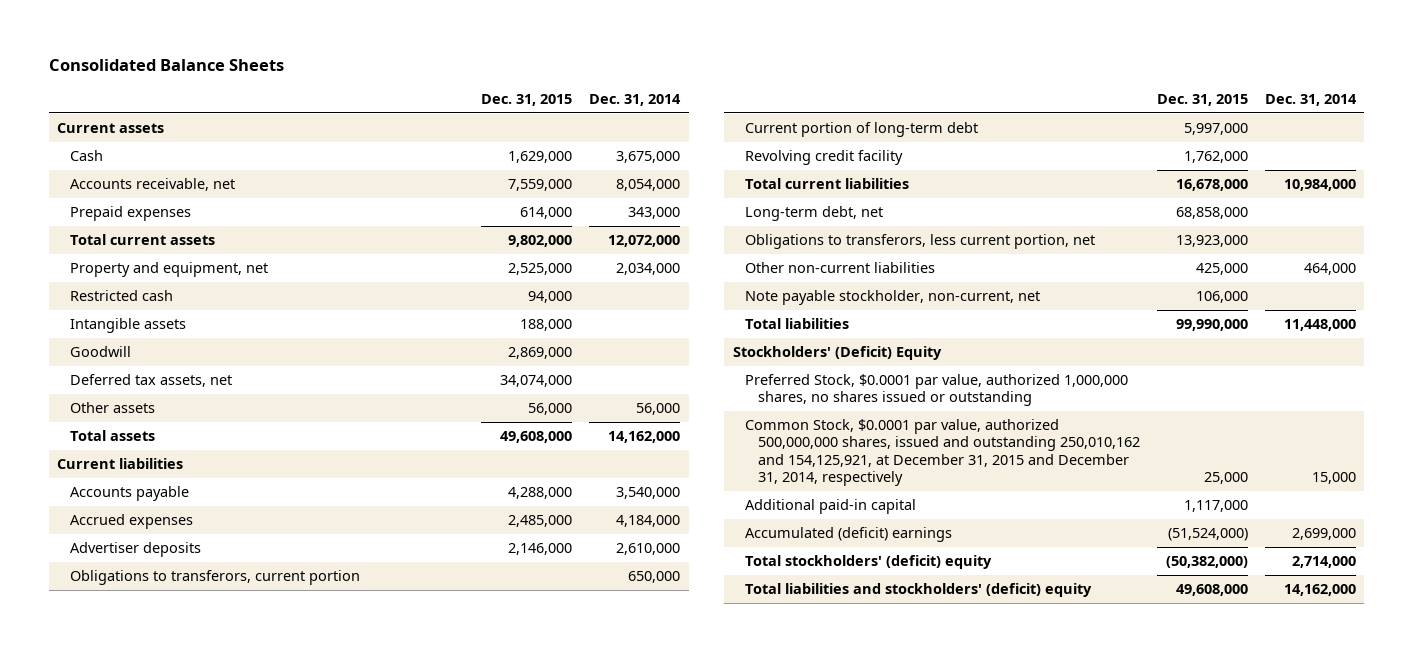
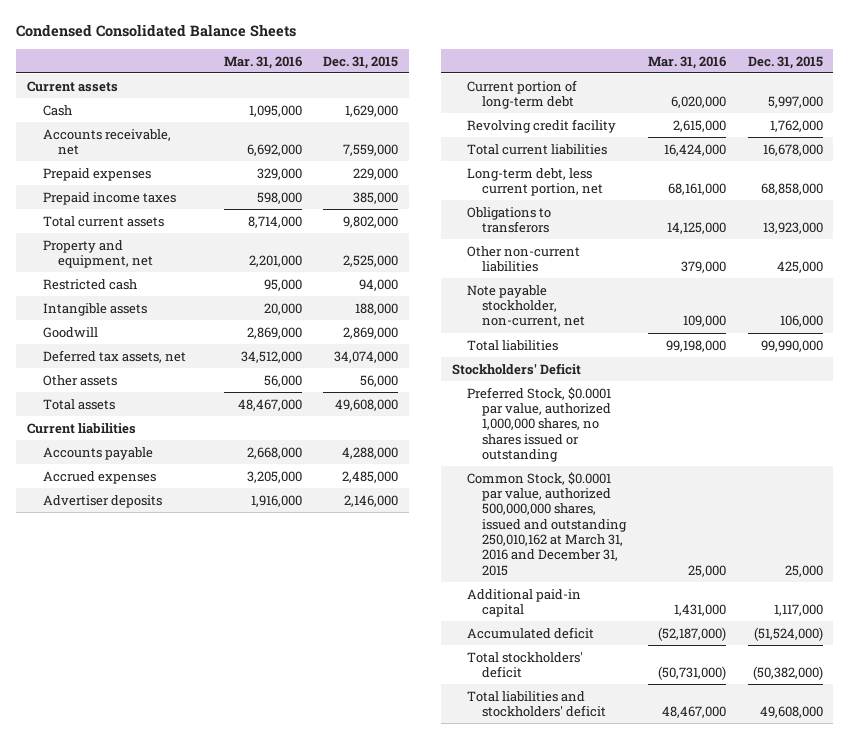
[48,58,284,71] Consolidated Balance Sheets -> [16,24,297,38] Condensed Consolidated Balance Sheets
[589,94,682,107] Dec. 31, 2014 -> none
none -> [223,55,302,69] Mar. 31, 2016
[520,206,573,219] 614,000 -> [353,167,399,180] 229,000
none -> [42,191,176,205] Prepaid income taxes
[69,569,360,585] Obligations to transferors, current portion -> none
[745,205,884,221] Long-term debt, net -> [466,167,604,196] Long-term debt, less current portion, net
[745,233,1096,249] Obligations to transferors, less current portion, net -> [466,206,551,233] Obligations to transferors
[732,345,942,360] Stockholders' (Deficit) Equity -> [451,362,581,375] Stockholders' Deficit
[745,418,1141,487] Common Stock, $0.0001 par value, authorized 500,000,000 shares, issued and outstanding 250,010,162 and 154,125,921, at December 31, 2015 and December 31, 2014, respectively -> [466,471,628,576] Common Stock, $0.0001 par value, authorized 500,000,000 shares, issued and outstanding 250,010,162 at March 31, 2016 and December 31, 2015
[745,526,953,542] Accumulated (deficit) earnings -> [466,626,594,639] Accumulated deficit
[745,554,993,569] Total stockholders' (deficit) equity -> [466,651,583,678] Total stockholders' deficit
[745,582,1093,597] Total liabilities and stockholders' (deficit) equity -> [466,690,607,717] Total liabilities and stockholders' deficit

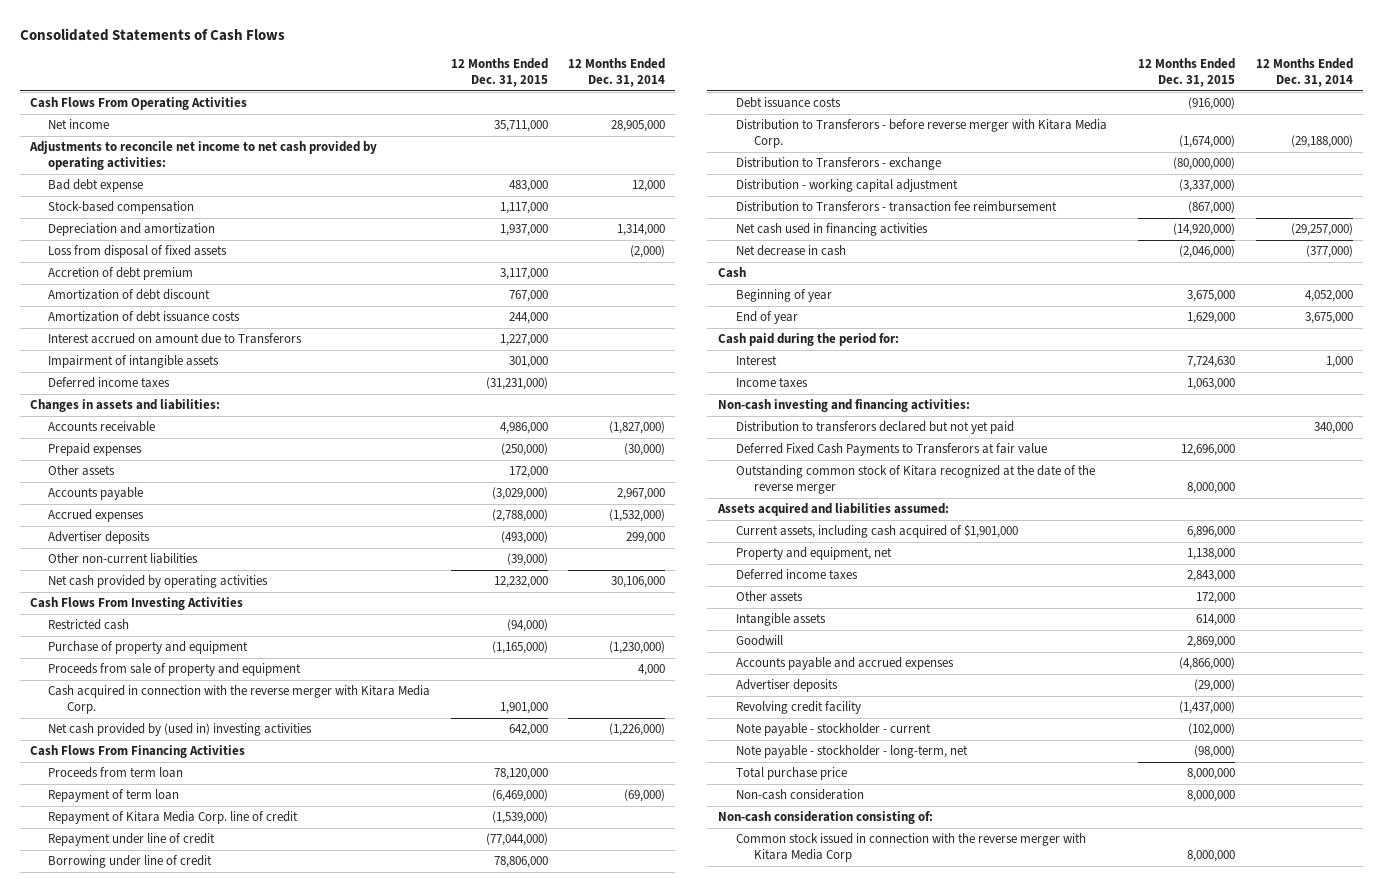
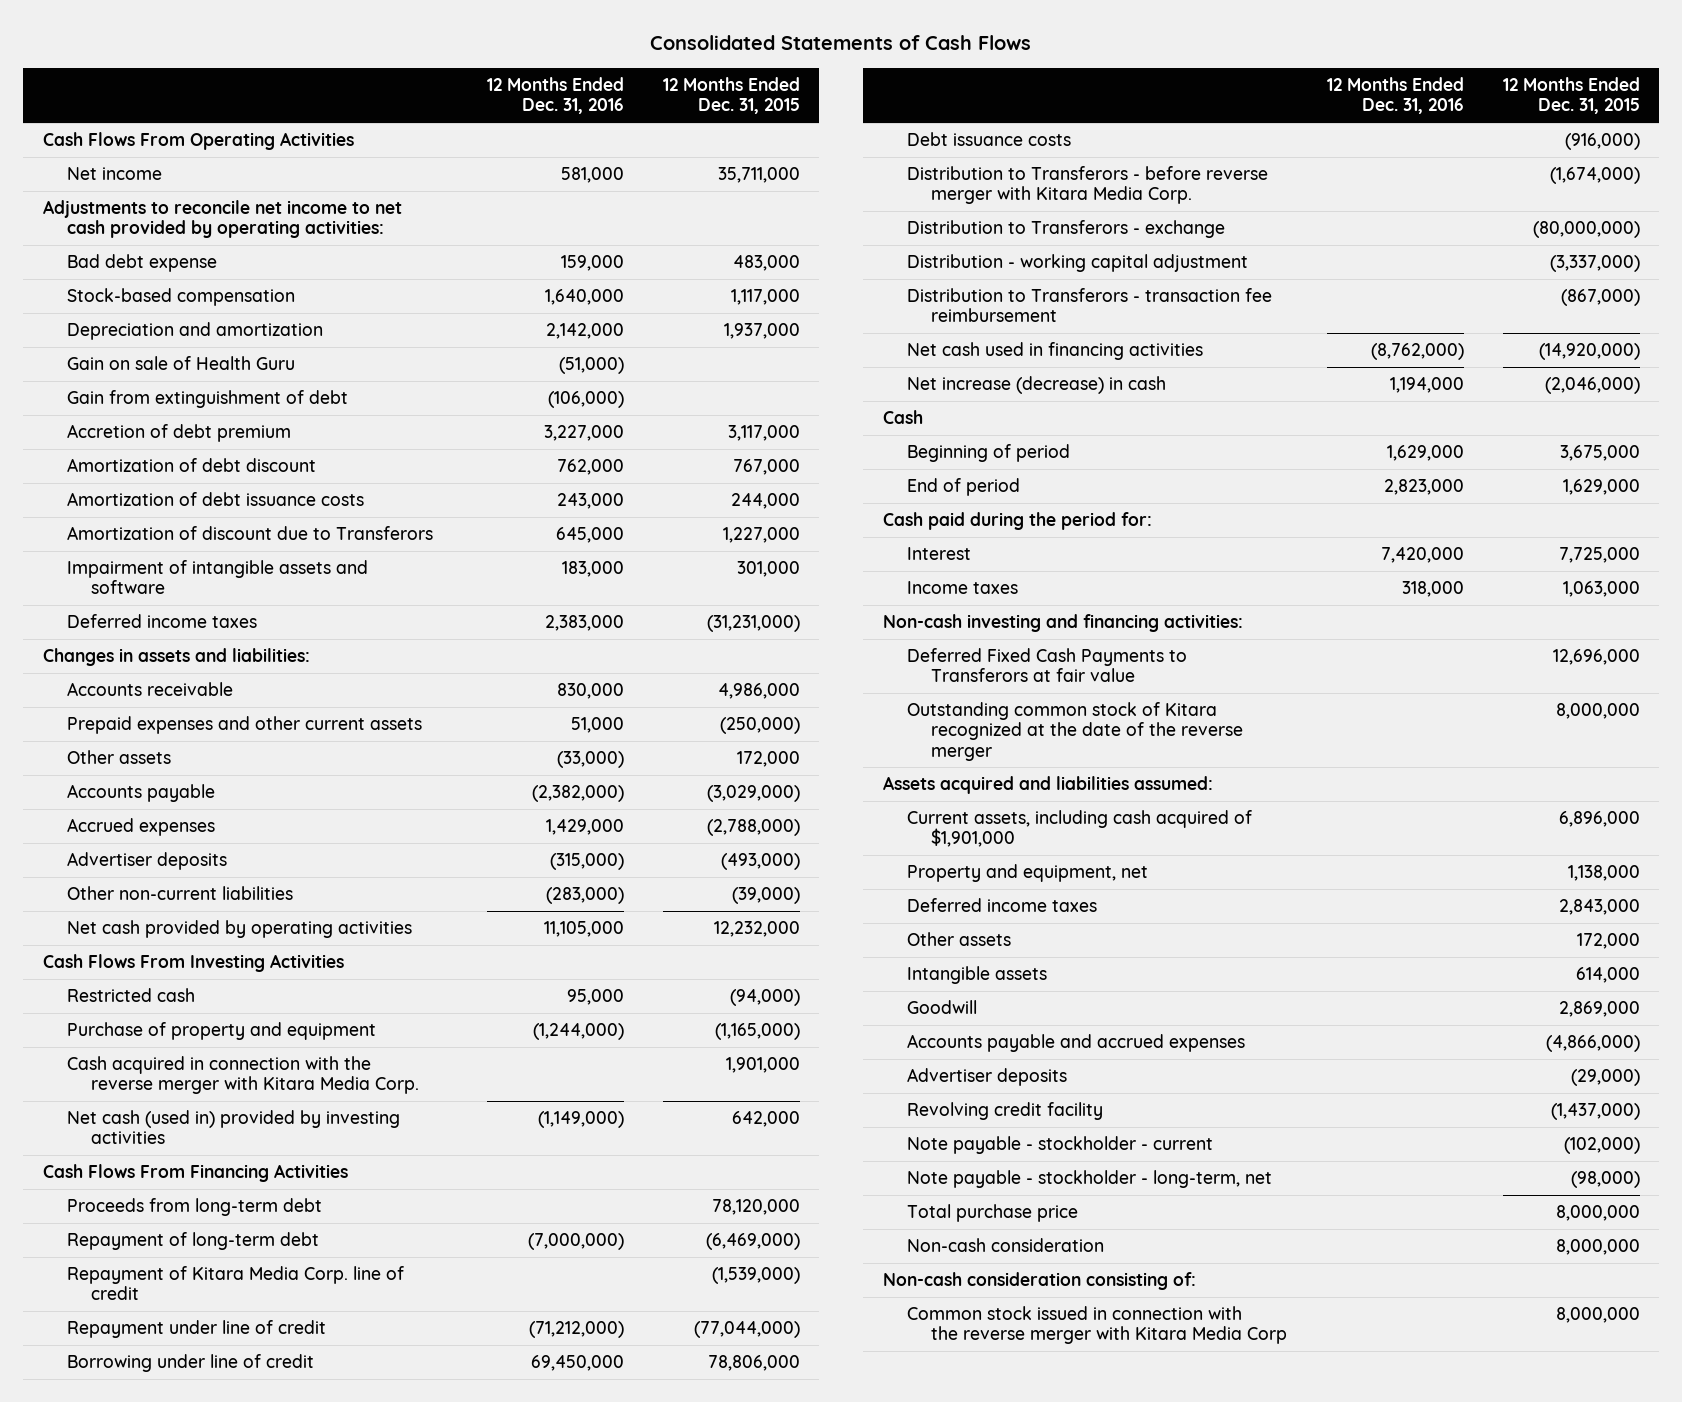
[568,57,666,87] 12 Months Ended Dec. 31, 2014 -> none
none -> [486,77,624,115] 12 Months Ended Dec. 31, 2016
[48,245,228,259] Loss from disposal of fixed assets -> none
none -> [67,356,296,371] Gain on sale of Health Guru
none -> [67,390,349,409] Gain from extinguishment of debt
[48,333,303,345] Interest accrued on amount due to Transferors -> [67,526,434,541] Amortization of discount due to Transferors
[48,355,220,369] Impairment of intangible assets -> [67,560,369,595] Impairment of intangible assets and software
[48,443,143,457] Prepaid expenses -> [67,716,423,735] Prepaid expenses and other current assets
[48,663,302,677] Proceeds from sale of property and equipment -> none
[48,723,313,737] Net cash provided by (used in) investing activities -> [67,1110,401,1145] Net cash (used in) provided by investing activities
[48,767,184,779] Proceeds from term loan -> [67,1198,323,1217] Proceeds from long-term debt
[48,789,180,803] Repayment of term loan -> [67,1232,320,1251] Repayment of long-term debt
[735,245,846,257] Net decrease in cash -> [907,376,1167,395] Net increase (decrease) in cash
[735,289,832,303] Beginning of year -> [907,444,1071,463] Beginning of period
[735,311,798,325] End of year -> [907,478,1021,497] End of period
[1187,356,1236,369] 7,724,630 -> [1558,547,1640,564] 7,725,000
[735,421,1014,435] Distribution to transferors declared but not yet paid -> none

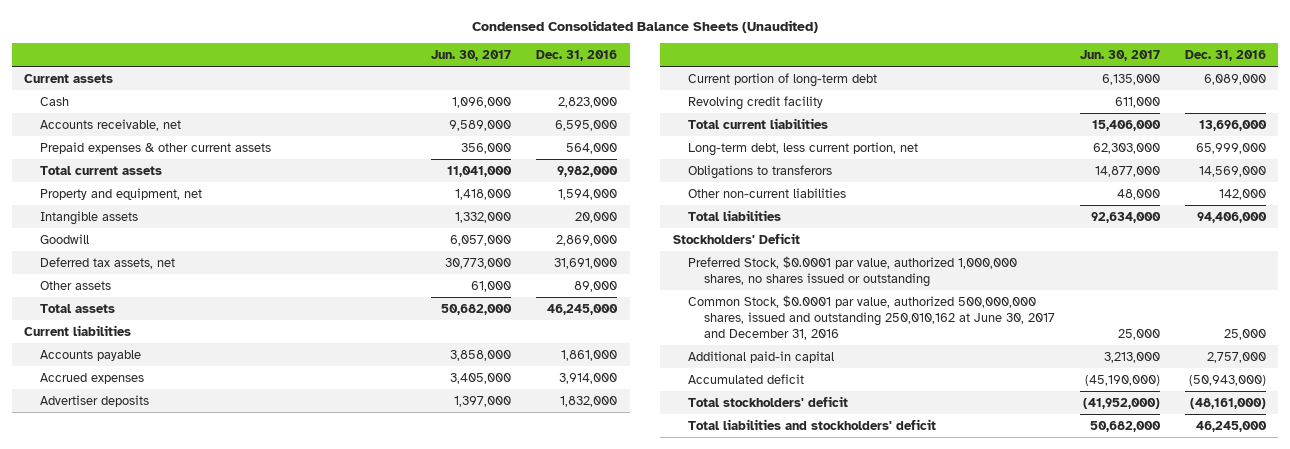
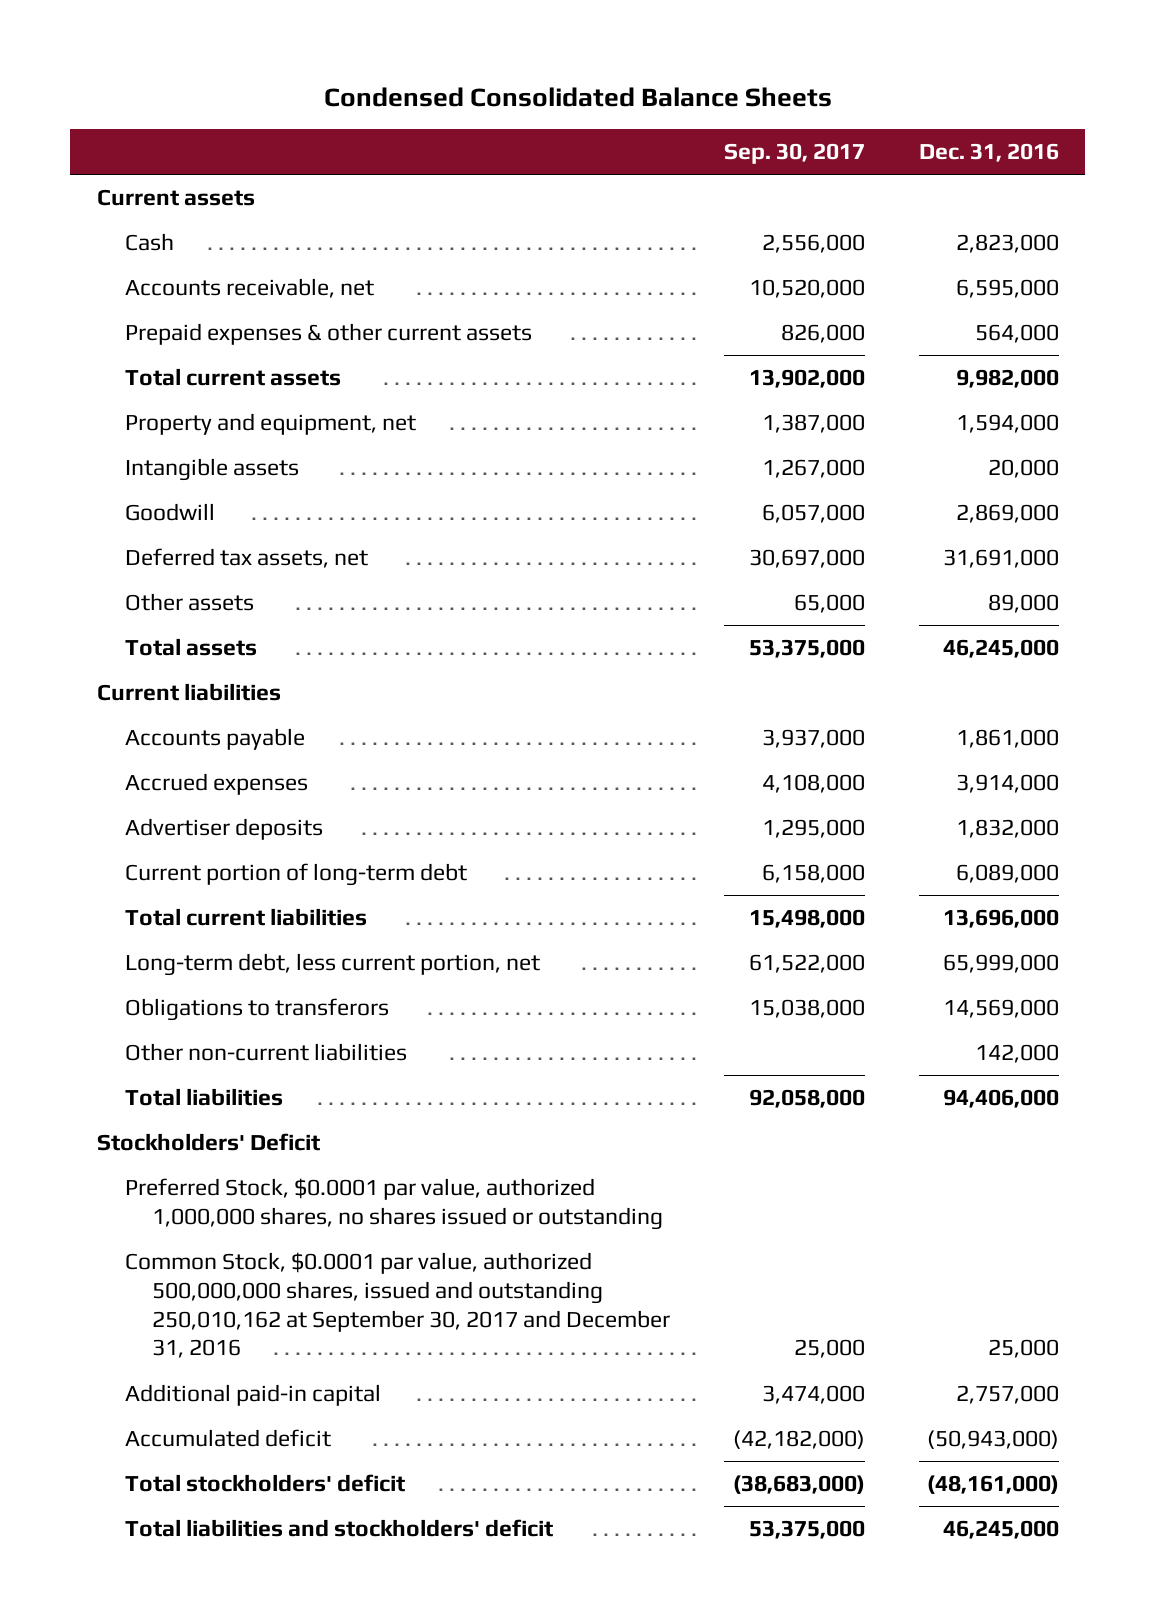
[471,19,818,33] Condensed Consolidated Balance Sheets (Unaudited) -> [323,86,832,107] Condensed Consolidated Balance Sheets
[431,49,512,61] Jun. 30, 2017 -> none
none -> [723,142,865,164] Sep. 30, 2017
[688,95,824,110] Revolving credit facility -> none
[688,294,1055,340] Common Stock, $0.0001 par value, authorized 500,000,000 shares, issued and outstanding 250,010,162 at June 30, 2017 and December 31, 2016 -> [124,1252,671,1359] Common Stock, $0.0001 par value, authorized 500,000,000 shares, issued and outstanding 250,010,162 at September 30, 2017 and December 31, 2016

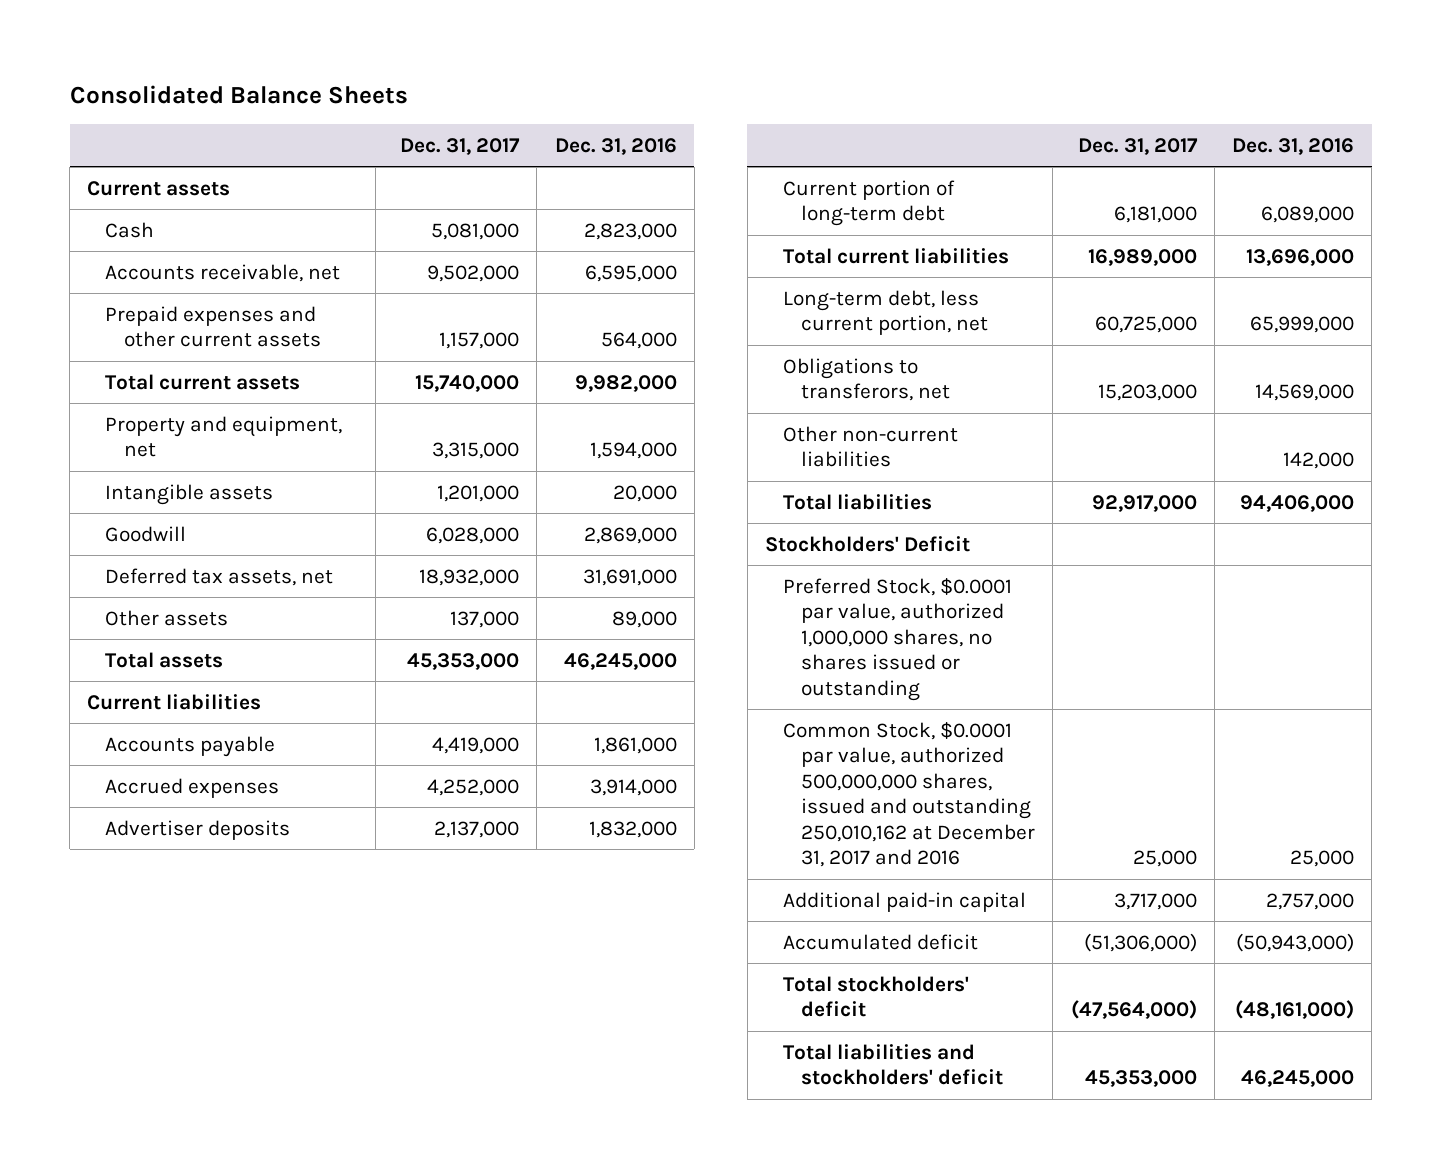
[323,86,832,107] Condensed Consolidated Balance Sheets -> [69,84,408,104] Consolidated Balance Sheets
[723,142,865,164] Sep. 30, 2017 -> none
none -> [400,137,521,155] Dec. 31, 2017
[124,323,532,346] Prepaid expenses & other current assets -> [105,305,321,348] Prepaid expenses and other current assets
[124,998,389,1022] Obligations to transferors -> [783,357,951,402] Obligations to transferors, net
[124,1252,671,1359] Common Stock, $0.0001 par value, authorized 500,000,000 shares, issued and outstanding 250,010,162 at September 30, 2017 and December 31, 2016 -> [783,721,1036,868] Common Stock, $0.0001 par value, authorized 500,000,000 shares, issued and outstanding 250,010,162 at December 31, 2017 and 2016

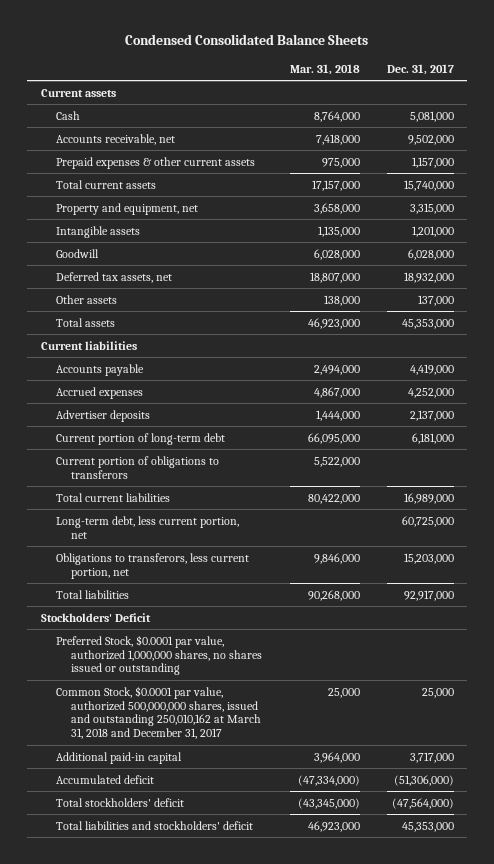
[69,84,408,104] Consolidated Balance Sheets -> [125,34,369,46] Condensed Consolidated Balance Sheets
[554,137,677,155] Dec. 31, 2016 -> none
none -> [289,63,360,75] Mar. 31, 2018
[105,305,321,348] Prepaid expenses and other current assets -> [56,156,256,169] Prepaid expenses & other current assets
none -> [56,455,220,479] Current portion of obligations to transferors
[783,425,959,468] Other non-current liabilities -> none
[783,357,951,402] Obligations to transferors, net -> [56,552,250,579] Obligations to transferors, less current portion, net
[783,721,1036,868] Common Stock, $0.0001 par value, authorized 500,000,000 shares, issued and outstanding 250,010,162 at December 31, 2017 and 2016 -> [56,685,262,740] Common Stock, $0.0001 par value, authorized 500,000,000 shares, issued and outstanding 250,010,162 at March 31, 2018 and December 31, 2017

